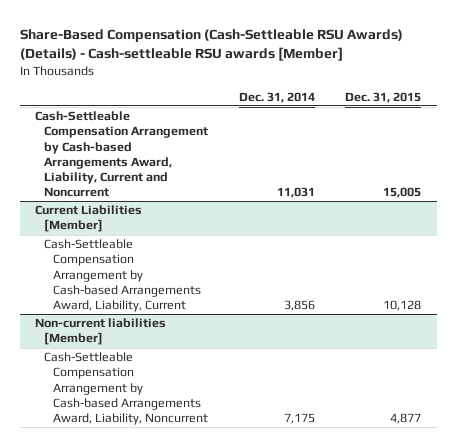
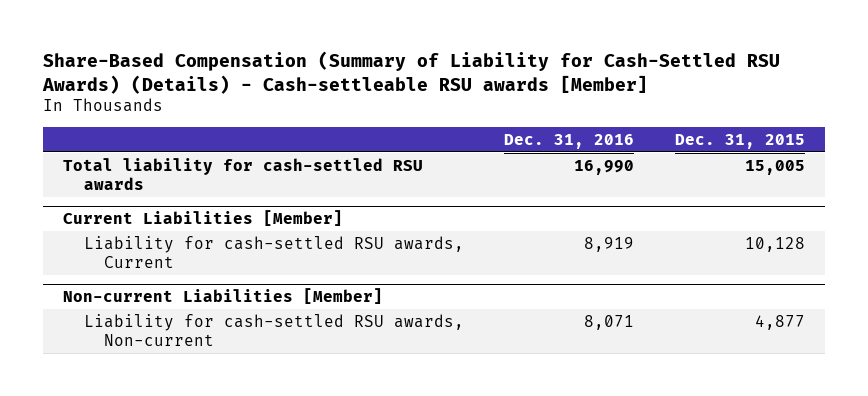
[19,29,403,62] Share-Based Compensation (Cash-Settleable RSU Awards) (Details) - Cash-settleable RSU awards [Member] -> [41,50,780,94] Share-Based Compensation (Summary of Liability for Cash-Settled RSU Awards) (Details) - Cash-settleable RSU awards [Member]
[238,91,315,103] Dec. 31, 2014 -> none
none -> [504,133,635,149] Dec. 31, 2016
[35,111,209,197] Cash-Settleable Compensation Arrangement by Cash-based Arrangements Award, Liability, Current and Noncurrent -> [62,157,423,190] Total liability for cash-settled RSU awards
[44,239,201,312] Cash-Settleable Compensation Arrangement by Cash-based Arrangements Award, Liability, Current -> [83,235,464,268] Liability for cash-settled RSU awards, Current
[35,318,167,346] Non-current liabilities [Member] -> [62,288,383,305] Non-current Liabilities [Member]
[44,352,208,425] Cash-Settleable Compensation Arrangement by Cash-based Arrangements Award, Liability, Noncurrent -> [83,313,464,346] Liability for cash-settled RSU awards, Non-current

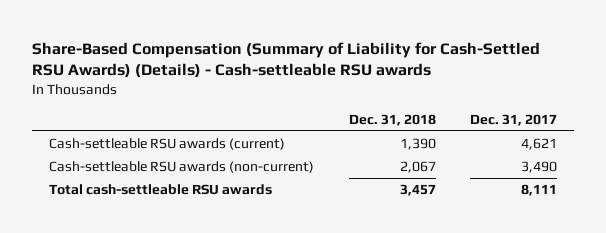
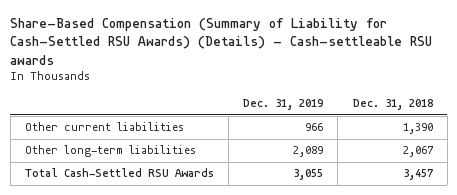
[469,113,557,126] Dec. 31, 2017 -> none
none -> [243,99,324,111] Dec. 31, 2019
[49,138,286,151] Cash-settleable RSU awards (current) -> [24,122,184,132] Other current liabilities
[49,161,315,174] Cash-settleable RSU awards (non-current) -> [24,145,196,158] Other long-term liabilities
[49,184,273,196] Total cash-settleable RSU awards -> [24,168,214,178] Total Cash-Settled RSU Awards

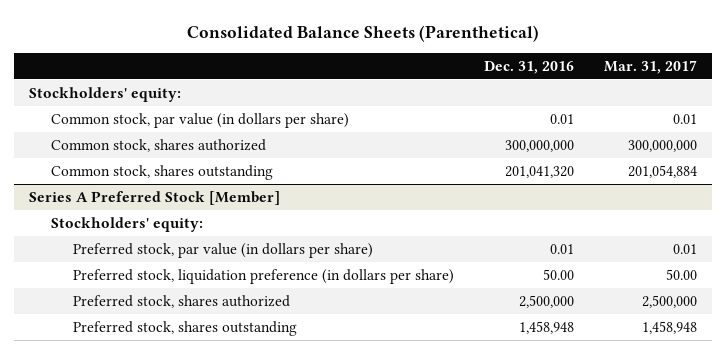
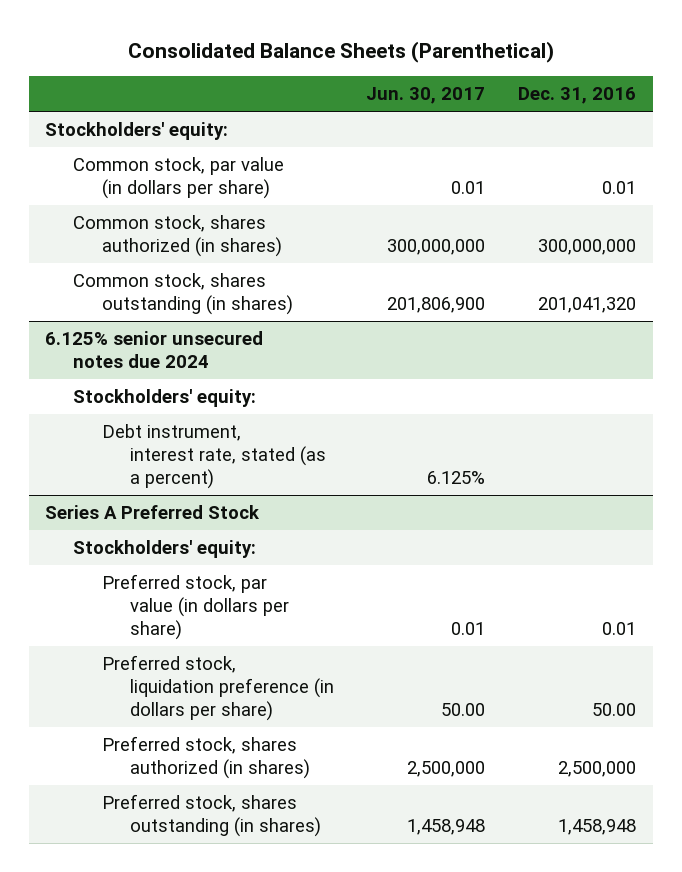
[603,59,697,74] Mar. 31, 2017 -> none
none -> [366,87,486,105] Jun. 30, 2017
[29,190,281,205] Series A Preferred Stock [Member] -> none
[50,138,266,152] Common stock, shares authorized -> [73,214,282,257] Common stock, shares authorized (in shares)
[50,164,273,180] Common stock, shares outstanding -> [73,272,293,315] Common stock, shares outstanding (in shares)
none -> [45,330,264,368] 6.125% senior unsecured notes due 2024
none -> [101,423,326,489] Debt instrument, interest rate, stated (as a percent)
none -> [45,504,261,519] Series A Preferred Stock
none -> [73,539,257,558] Stockholders' equity:
[72,294,290,308] Preferred stock, shares authorized -> [101,735,310,779] Preferred stock, shares authorized (in shares)
[72,320,297,336] Preferred stock, shares outstanding -> [101,793,321,837] Preferred stock, shares outstanding (in shares)

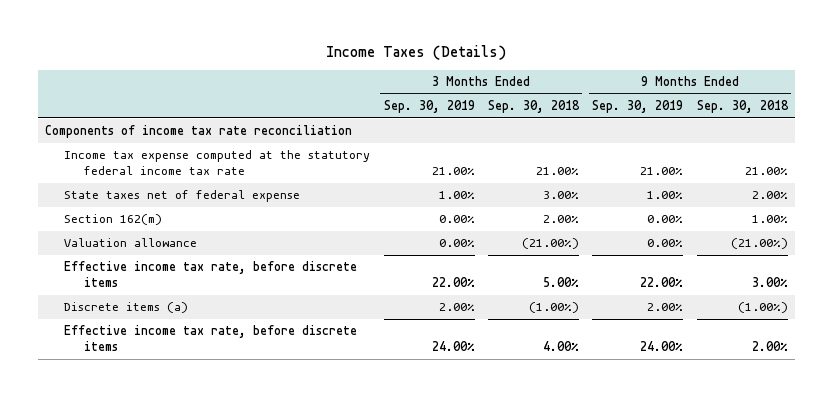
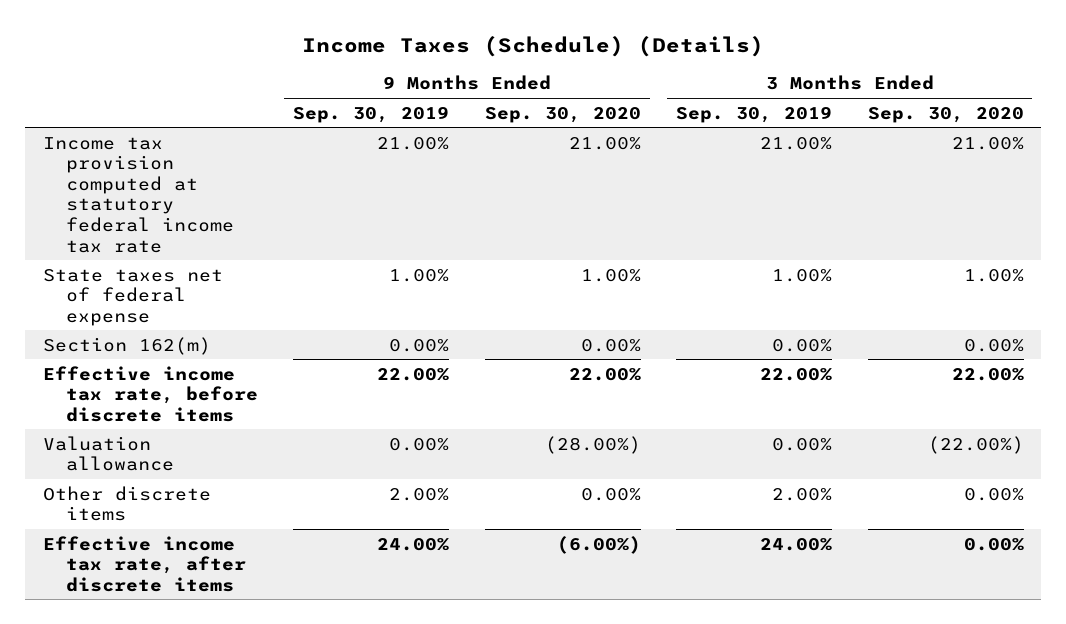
[326,45,507,61] Income Taxes (Details) -> [302,35,765,57] Income Taxes (Schedule) (Details)
[488,99,581,113] Sep. 30, 2018 -> none
[696,99,789,113] Sep. 30, 2018 -> none
none -> [484,106,641,123] Sep. 30, 2020
none -> [867,106,1024,123] Sep. 30, 2020
[44,125,352,139] Components of income tax rate reconciliation -> none
[64,150,371,176] Income tax expense computed at the statutory federal income tax rate -> [42,136,234,253] Income tax provision computed at statutory federal income tax rate
[64,238,198,248] Valuation allowance -> [42,435,174,472] Valuation allowance
[64,302,189,314] Discrete items (a) -> [42,485,211,522] Other discrete items
[64,325,358,352] Effective income tax rate, before discrete items -> [42,535,246,592] Effective income tax rate, after discrete items

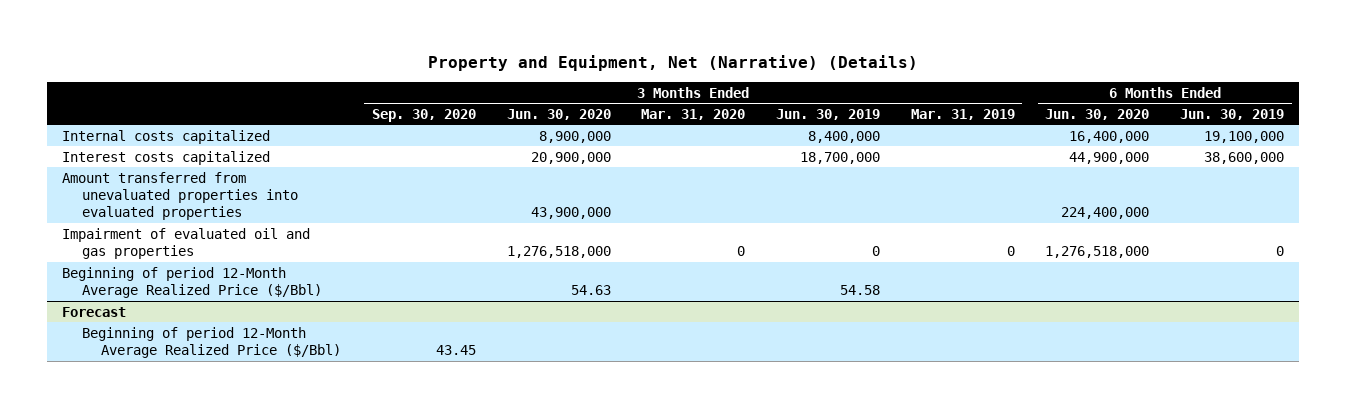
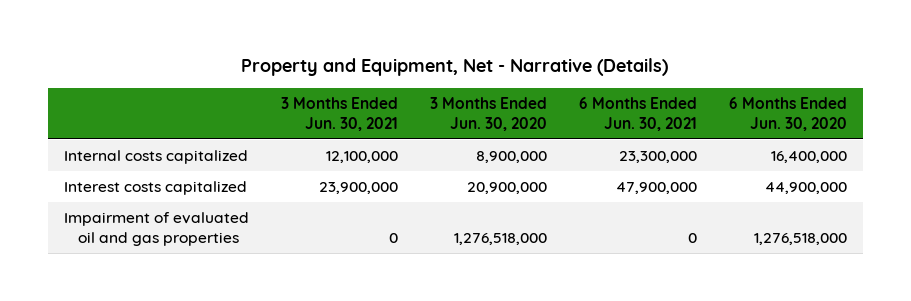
[428,55,919,72] Property and Equipment, Net (Narrative) (Details) -> [241,58,669,77] Property and Equipment, Net - Narrative (Details)
[372,108,477,122] Sep. 30, 2020 -> none
[641,108,746,120] Mar. 31, 2020 -> none
[775,108,880,120] Jun. 30, 2019 -> none
[910,108,1015,120] Mar. 31, 2019 -> none
[1179,108,1284,120] Jun. 30, 2019 -> none
none -> [281,96,399,131] 3 Months Ended Jun. 30, 2021
none -> [578,96,697,131] 6 Months Ended Jun. 30, 2021
[62,171,298,221] Amount transferred from unevaluated properties into evaluated properties -> none
[62,266,322,298] Beginning of period 12-Month Average Realized Price ($/Bbl) -> none
[62,306,127,317] Forecast -> none
[81,326,342,358] Beginning of period 12-Month Average Realized Price ($/Bbl) -> none

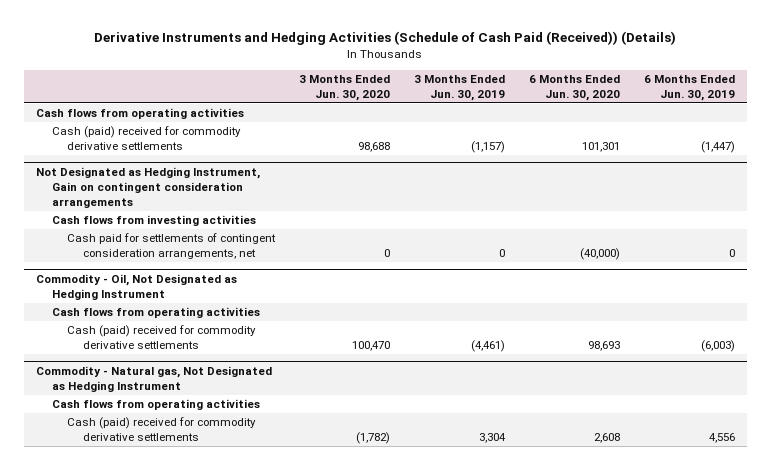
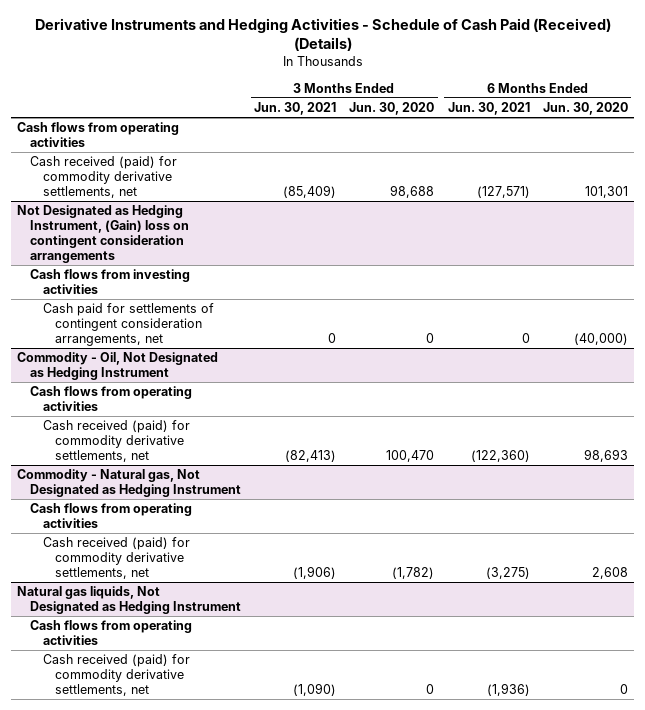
[94,31,677,46] Derivative Instruments and Hedging Activities (Schedule of Cash Paid (Received)) (Details) -> [34,18,611,52] Derivative Instruments and Hedging Activities - Schedule of Cash Paid (Received) (Details)
[414,75,506,102] 3 Months Ended Jun. 30, 2019 -> none
[643,75,735,102] 6 Months Ended Jun. 30, 2019 -> none
none -> [254,102,337,116] Jun. 30, 2021
none -> [447,102,530,116] Jun. 30, 2021
[51,126,241,151] Cash (paid) received for commodity derivative settlements -> [30,156,178,199] Cash received (paid) for commodity derivative settlements, net
[35,166,260,208] Not Designated as Hedging Instrument, Gain on contingent consideration arrangements -> [17,205,190,264] Not Designated as Hedging Instrument, (Gain) loss on contingent consideration arrangements
[67,325,257,350] Cash (paid) received for commodity derivative settlements -> [42,420,190,463] Cash received (paid) for commodity derivative settlements, net
[67,417,257,442] Cash (paid) received for commodity derivative settlements -> [42,537,190,580] Cash received (paid) for commodity derivative settlements, net
none -> [17,586,242,615] Natural gas liquids, Not Designated as Hedging Instrument
none -> [30,620,193,646] Cash flows from operating activities
none -> [42,654,190,697] Cash received (paid) for commodity derivative settlements, net

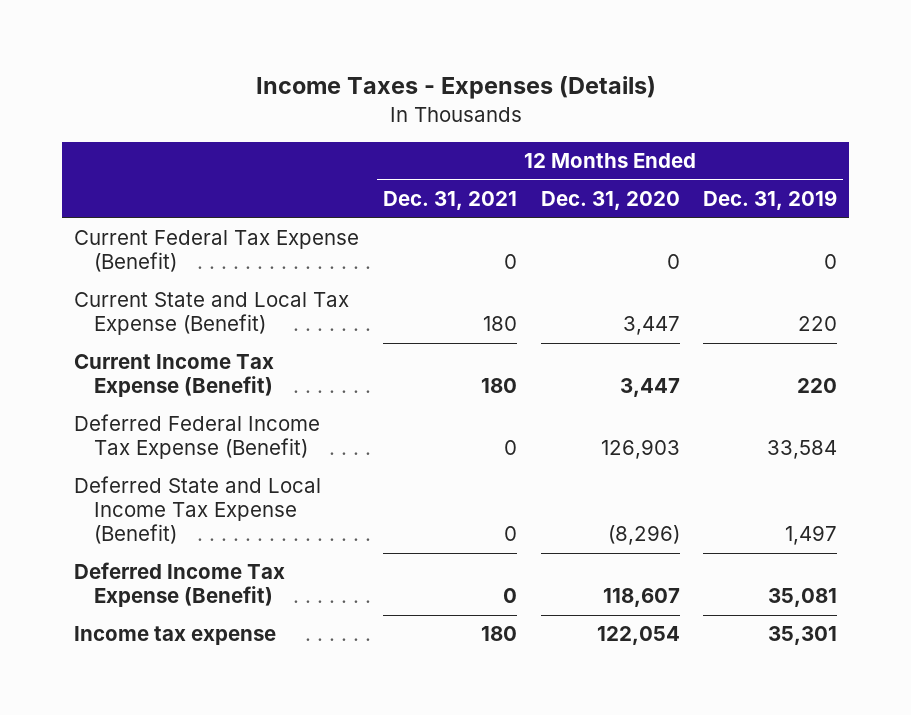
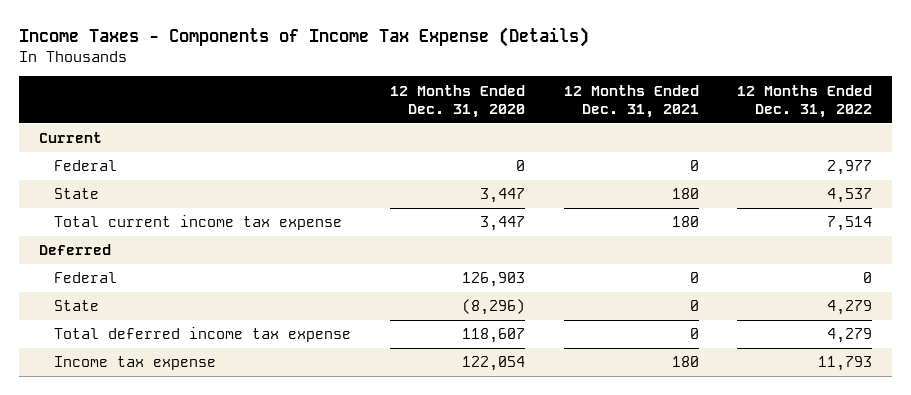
[255,75,656,99] Income Taxes - Expenses (Details) -> [19,26,590,47] Income Taxes - Components of Income Tax Expense (Details)
[703,190,838,211] Dec. 31, 2019 -> none
none -> [737,84,873,118] 12 Months Ended Dec. 31, 2022
none -> [38,132,102,144] Current
[73,230,359,273] Current Federal Tax Expense (Benefit) -> [54,160,118,172] Federal
[73,292,349,336] Current State and Local Tax Expense (Benefit) -> [54,188,100,200] State
[73,354,274,398] Current Income Tax Expense (Benefit) -> [54,215,343,231] Total current income tax expense
none -> [38,244,111,256] Deferred
[73,414,320,460] Deferred Federal Income Tax Expense (Benefit) -> [54,272,118,284] Federal
[73,476,321,545] Deferred State and Local Income Tax Expense (Benefit) -> [54,300,100,312] State
[73,562,285,608] Deferred Income Tax Expense (Benefit) -> [54,327,352,343] Total deferred income tax expense

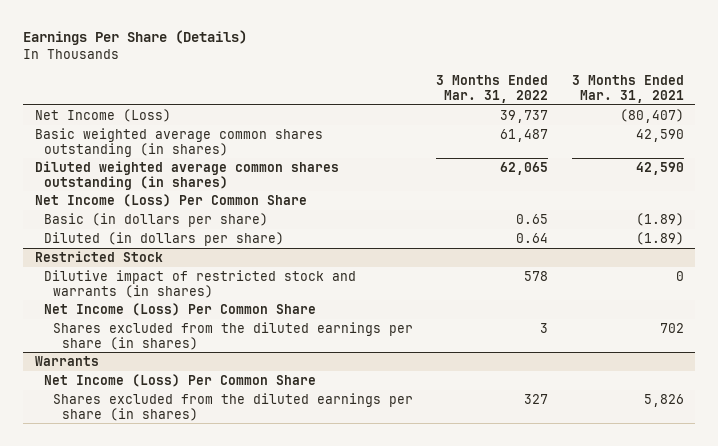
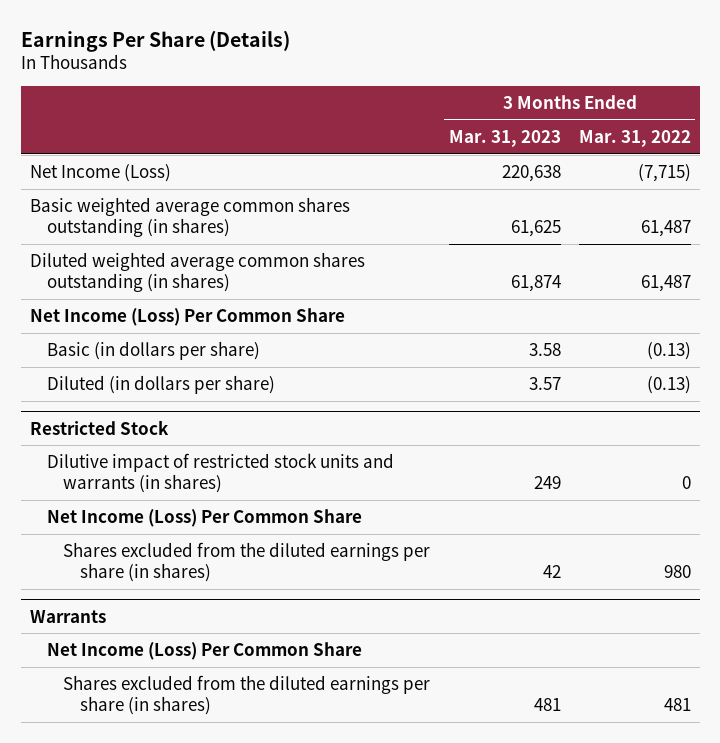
[571,75,684,103] 3 Months Ended Mar. 31, 2021 -> none
none -> [448,129,561,147] Mar. 31, 2023
[500,109,549,123] 39,737 -> [637,164,691,183] (7,715)
[500,161,549,175] 62,065 -> [640,275,691,293] 61,487
[516,213,549,224] 0.65 -> [646,342,691,361] (0.13)
[516,232,549,243] 0.64 -> [646,376,691,395] (0.13)
[44,269,357,298] Dilutive impact of restricted stock and warrants (in shares) -> [46,453,394,494] Dilutive impact of restricted stock units and warrants (in shares)
[524,270,549,281] 578 -> [681,476,691,490] 0
[540,322,549,333] 3 -> [663,565,691,579] 980
[524,393,549,404] 327 -> [663,698,691,712] 481

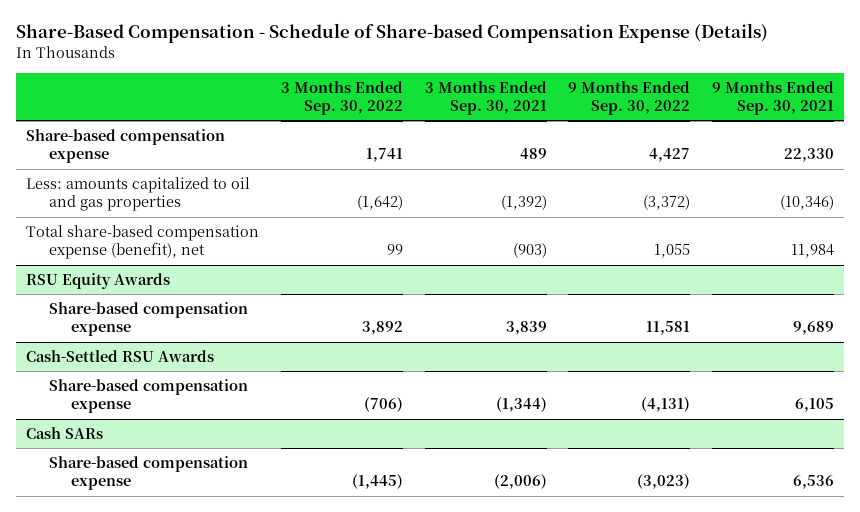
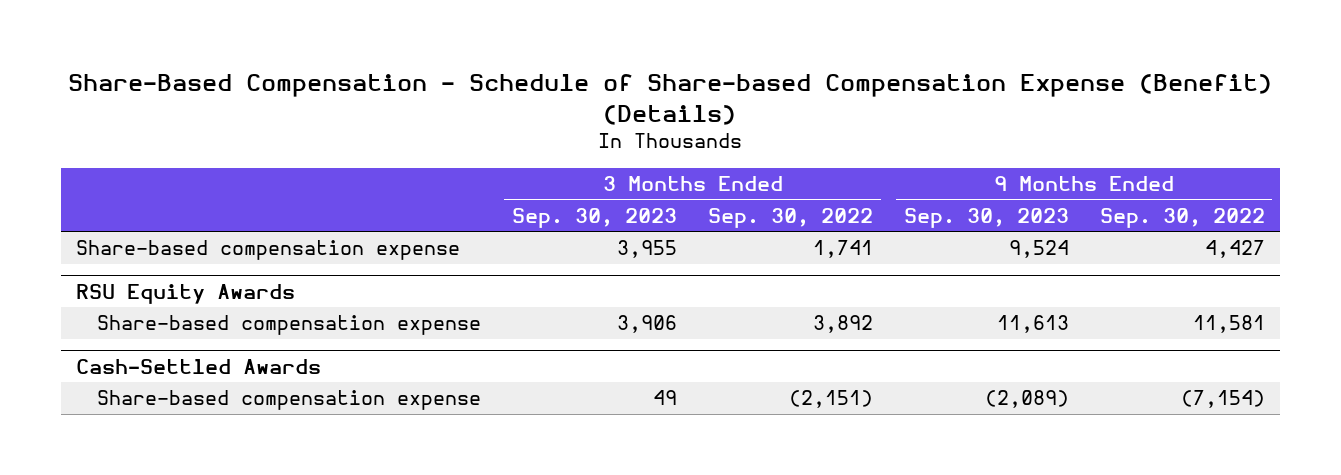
[15,23,768,44] Share-Based Compensation - Schedule of Share-based Compensation Expense (Details) -> [68,74,1273,125] Share-Based Compensation - Schedule of Share-based Compensation Expense (Benefit) (Details)
[424,80,547,116] 3 Months Ended Sep. 30, 2021 -> none
[711,80,834,116] 9 Months Ended Sep. 30, 2021 -> none
none -> [512,207,678,228] Sep. 30, 2023
none -> [903,207,1069,228] Sep. 30, 2023
[26,176,251,212] Less: amounts capitalized to oil and gas properties -> none
[26,224,260,260] Total share-based compensation expense (benefit), net -> none
[26,426,104,439] Cash SARs -> none
[48,455,248,491] Share-based compensation expense -> none
[26,349,215,362] Cash-Settled RSU Awards -> [76,358,322,374] Cash-Settled Awards
[363,397,403,413] (706) -> [788,390,873,409] (2,151)
[641,397,691,413] (4,131) -> [1180,390,1265,409] (7,154)

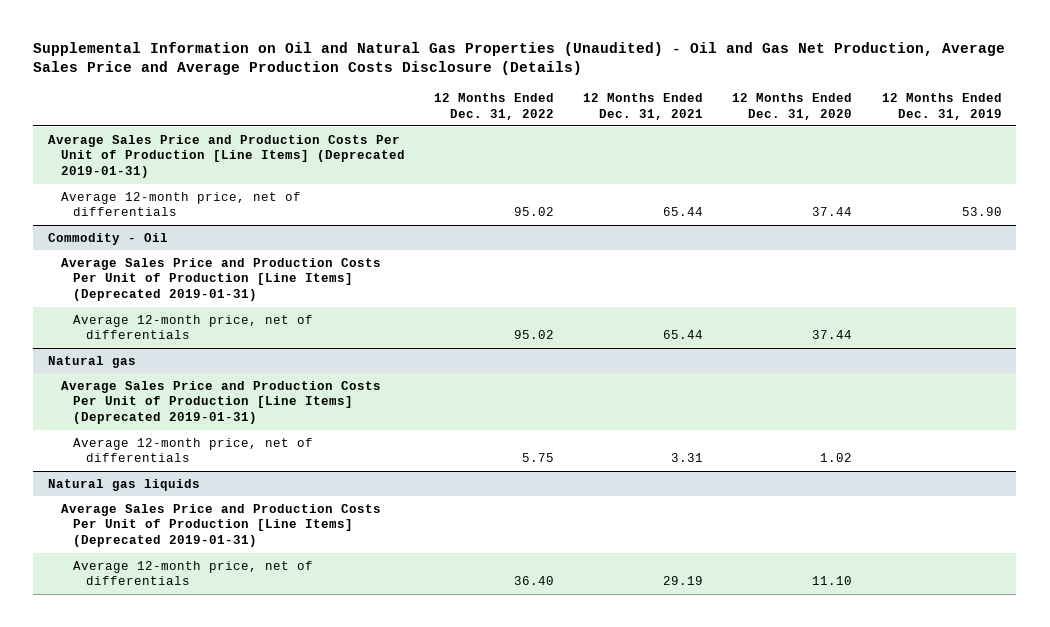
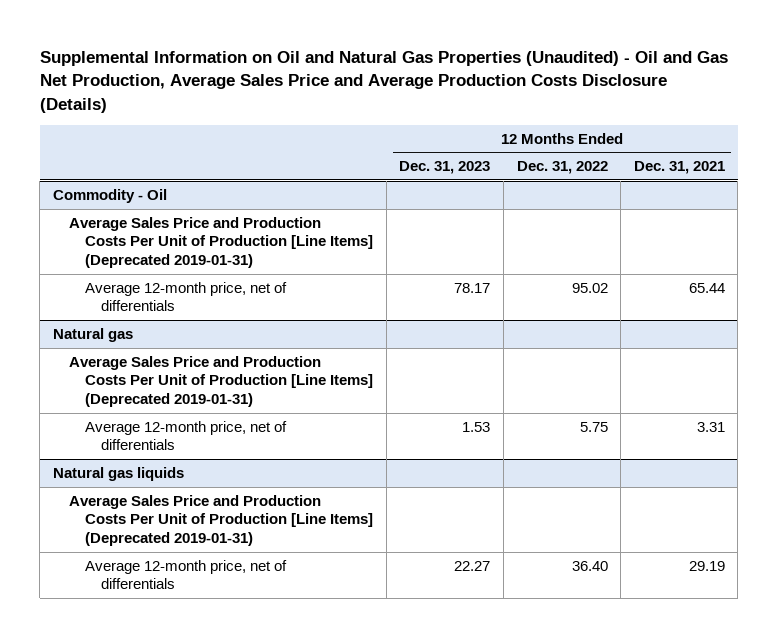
[732,92,853,120] 12 Months Ended Dec. 31, 2020 -> none
[881,92,1002,120] 12 Months Ended Dec. 31, 2019 -> none
none -> [399,161,491,175] Dec. 31, 2023
[47,134,405,179] Average Sales Price and Production Costs Per Unit of Production [Line Items] (Deprecated 2019-01-31) -> none
[60,191,301,217] Average 12-month price, net of differentials -> none

